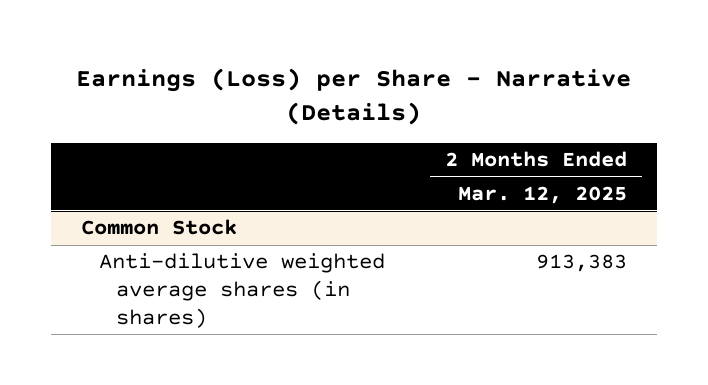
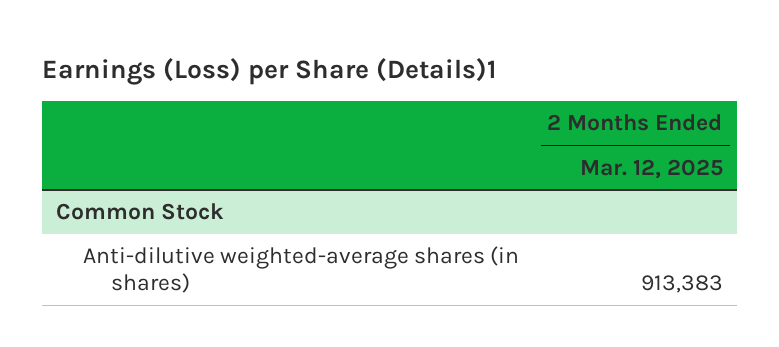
[76,67,632,126] Earnings (Loss) per Share - Narrative (Details) -> [41,57,496,85] Earnings (Loss) per Share (Details)1
[98,253,385,328] Anti-dilutive weighted average shares (in shares) -> [83,246,520,294] Anti-dilutive weighted-average shares (in shares)

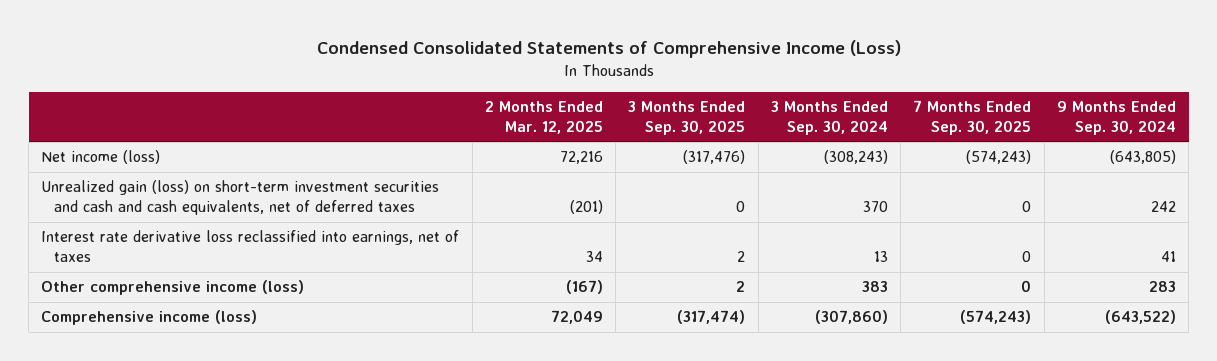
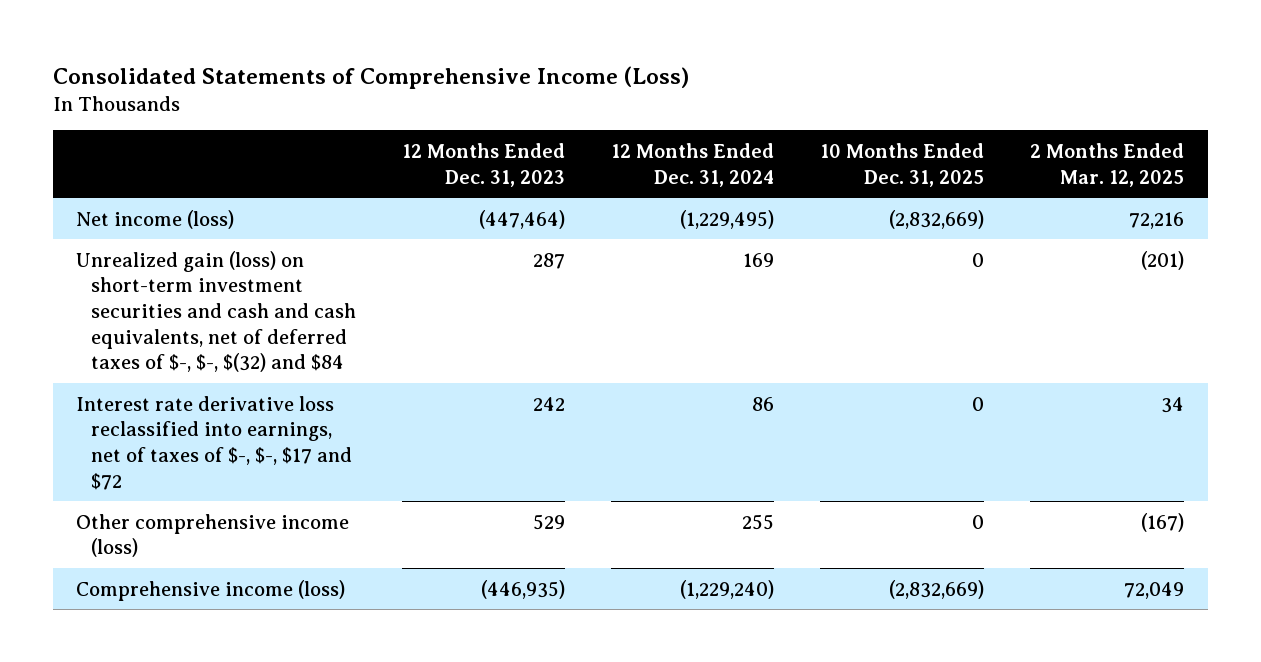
[316,39,901,58] Condensed Consolidated Statements of Comprehensive Income (Loss) -> [52,65,689,89] Consolidated Statements of Comprehensive Income (Loss)
[628,101,746,136] 3 Months Ended Sep. 30, 2025 -> none
[770,101,888,136] 3 Months Ended Sep. 30, 2024 -> none
[913,100,1032,136] 7 Months Ended Sep. 30, 2025 -> none
[1056,101,1176,136] 9 Months Ended Sep. 30, 2024 -> none
none -> [401,142,565,187] 12 Months Ended Dec. 31, 2023
none -> [611,142,775,187] 12 Months Ended Dec. 31, 2024
none -> [820,142,985,187] 10 Months Ended Dec. 31, 2025
[41,180,440,216] Unrealized gain (loss) on short-term investment securities and cash and cash equivalents, net of deferred taxes -> [76,250,356,373] Unrealized gain (loss) on short-term investment securities and cash and cash equivalents, net of deferred taxes of $-, $-, $(32) and $84
[41,230,460,263] Interest rate derivative loss reclassified into earnings, net of taxes -> [76,395,352,490] Interest rate derivative loss reclassified into earnings, net of taxes of $-, $-, $17 and $72

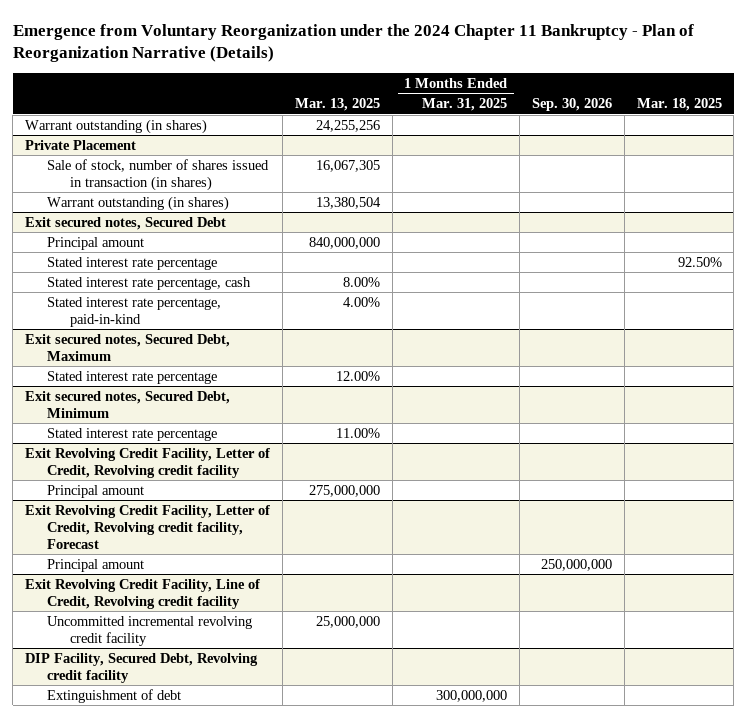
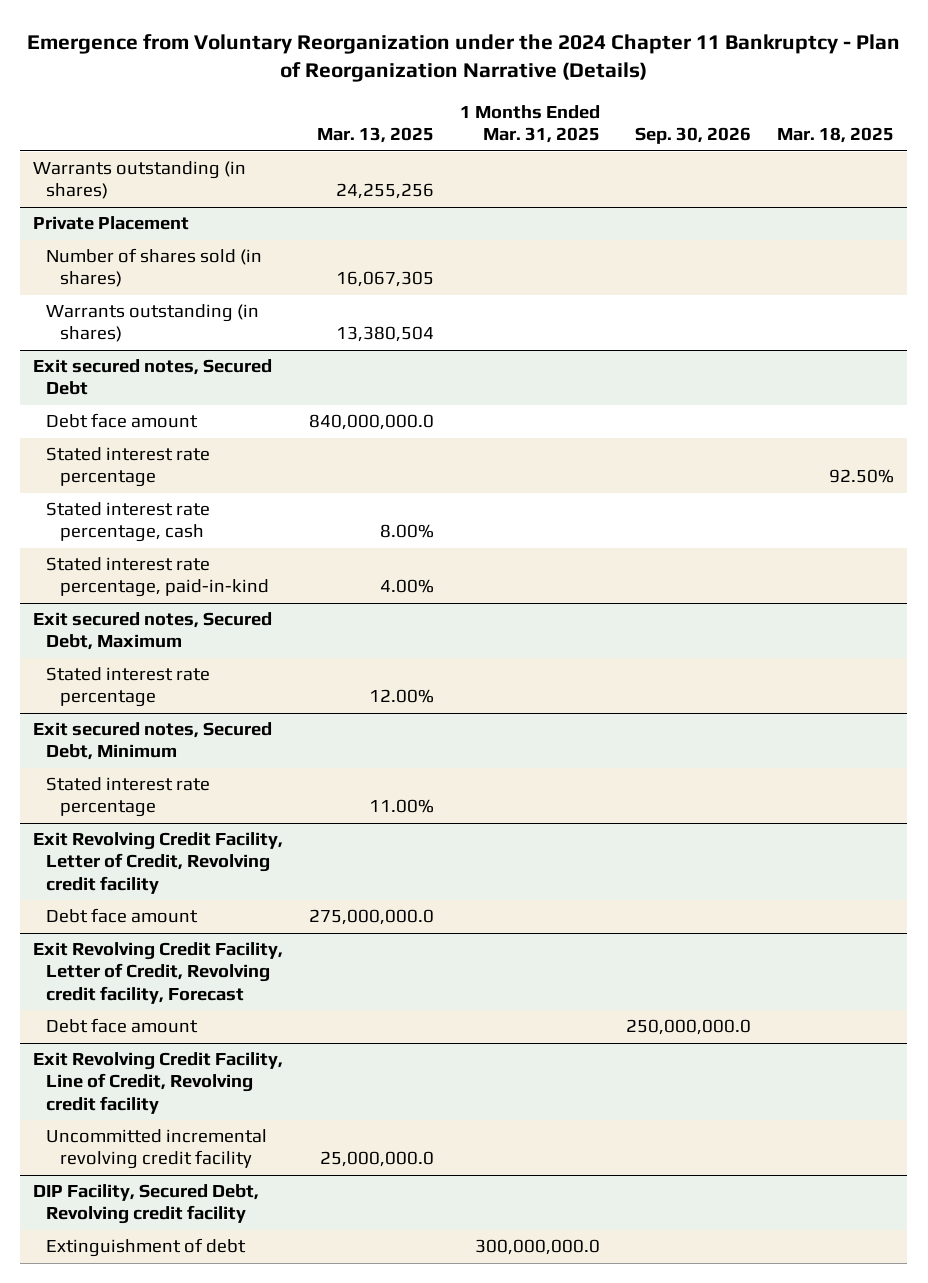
[25,118,208,134] Warrant outstanding (in shares) -> [33,161,247,200] Warrants outstanding (in shares)
[47,158,270,191] Sale of stock, number of shares issued in transaction (in shares) -> [46,248,263,288] Number of shares sold (in shares)
[47,195,230,211] Warrant outstanding (in shares) -> [46,304,260,343] Warrants outstanding (in shares)
[47,236,145,250] Principal amount -> [46,413,199,429] Debt face amount
[308,236,380,249] 840,000,000 -> [309,414,435,431] 840,000,000.0
[47,484,145,498] Principal amount -> [46,908,199,924] Debt face amount
[308,484,380,497] 275,000,000 -> [309,909,435,926] 275,000,000.0
[47,558,145,572] Principal amount -> [46,1018,199,1034] Debt face amount
[540,558,612,571] 250,000,000 -> [626,1019,752,1036] 250,000,000.0
[315,615,380,628] 25,000,000 -> [320,1151,435,1168] 25,000,000.0
[436,689,508,702] 300,000,000 -> [475,1239,601,1256] 300,000,000.0

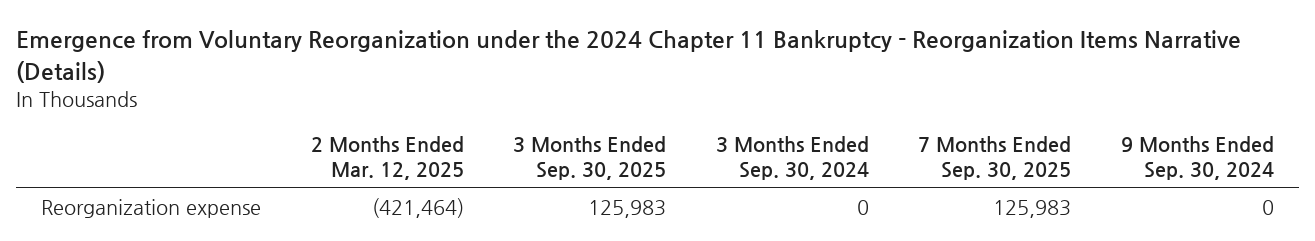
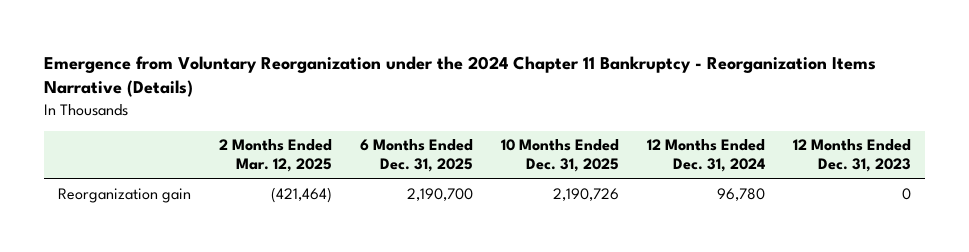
[513,136,667,180] 3 Months Ended Sep. 30, 2025 -> none
[715,136,869,180] 3 Months Ended Sep. 30, 2024 -> none
[918,136,1072,180] 7 Months Ended Sep. 30, 2025 -> none
[1120,136,1274,180] 9 Months Ended Sep. 30, 2024 -> none
none -> [360,139,474,172] 6 Months Ended Dec. 31, 2025
none -> [501,139,620,172] 10 Months Ended Dec. 31, 2025
none -> [647,139,766,172] 12 Months Ended Dec. 31, 2024
none -> [793,139,912,172] 12 Months Ended Dec. 31, 2023
[40,198,261,218] Reorganization expense -> [58,187,192,203] Reorganization gain

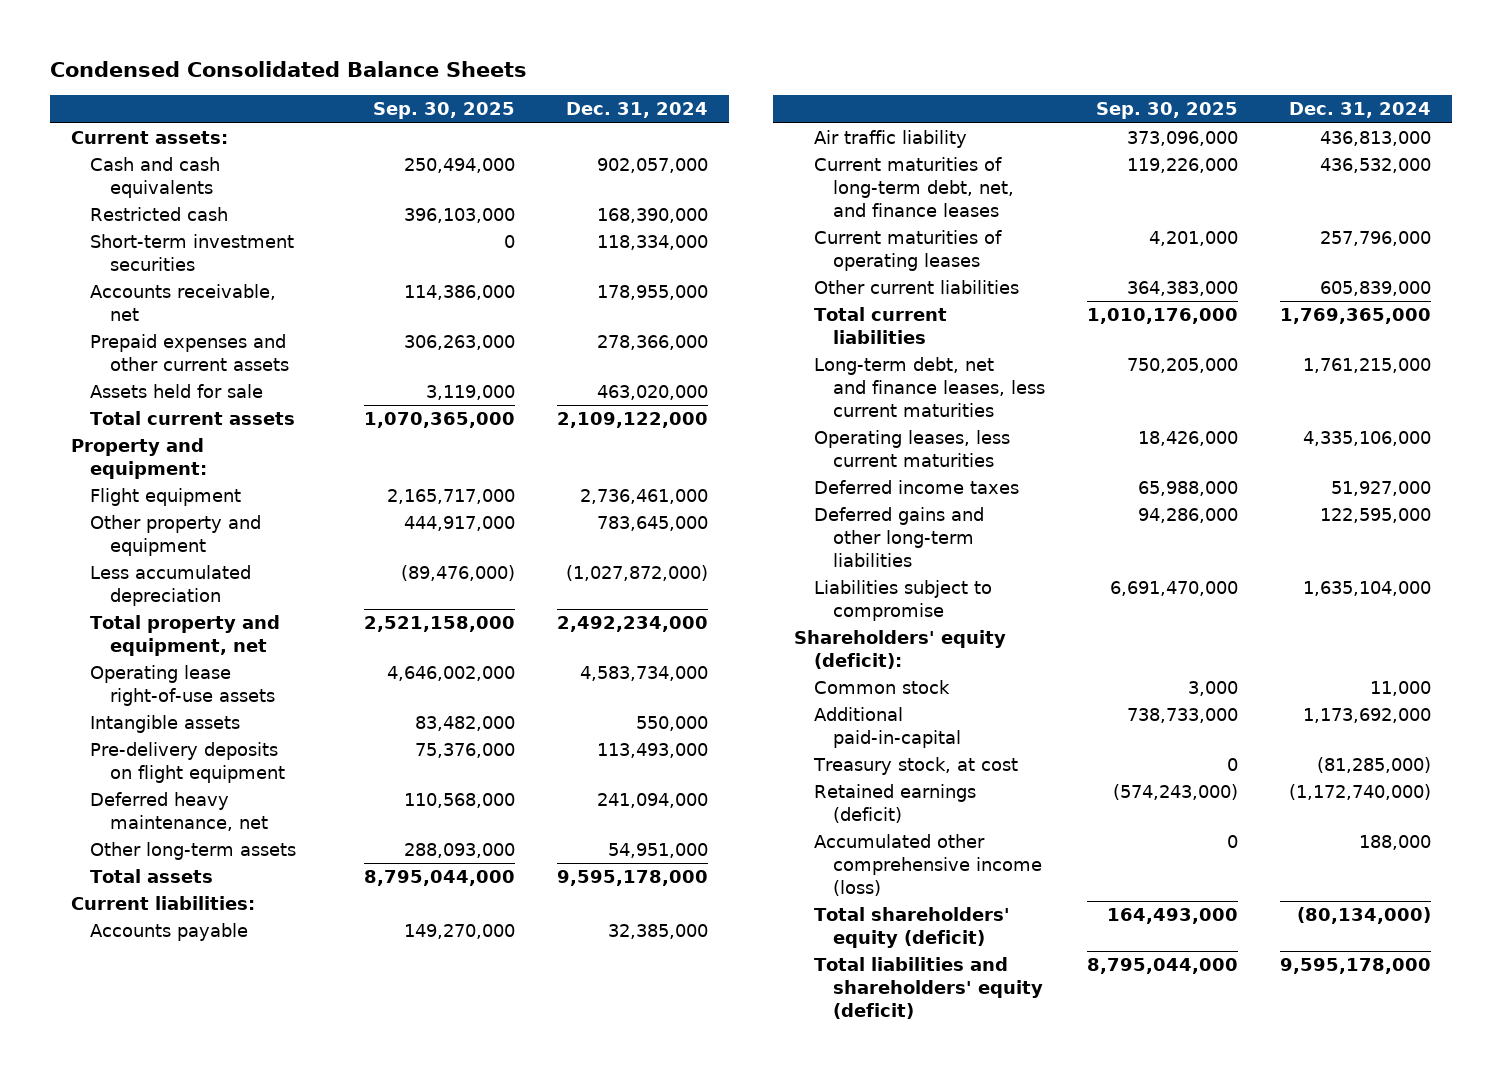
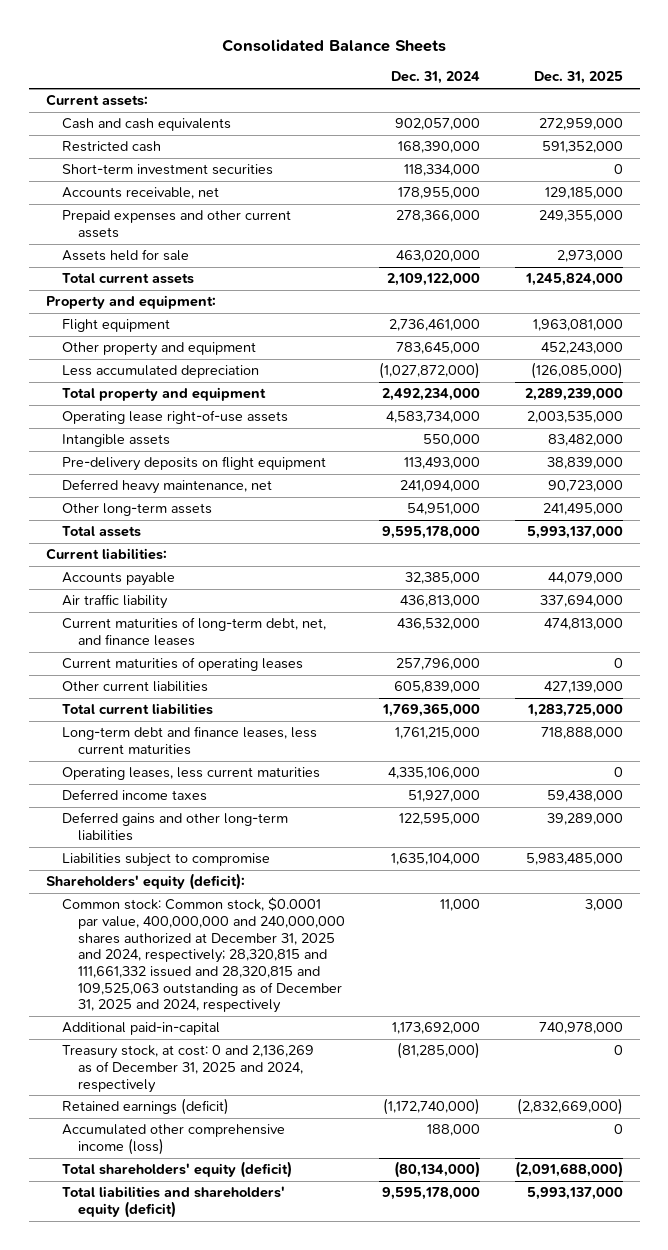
[49,61,527,78] Condensed Consolidated Balance Sheets -> [222,38,447,52] Consolidated Balance Sheets
[372,102,515,120] Sep. 30, 2025 -> none
none -> [533,71,623,85] Dec. 31, 2025
[90,615,281,656] Total property and equipment, net -> [62,387,267,402] Total property and equipment
[813,357,1046,417] Long-term debt, net and finance leases, less current maturities -> [62,726,318,755] Long-term debt and finance leases, less current maturities
[813,680,950,695] Common stock -> [62,897,346,1014] Common stock: Common stock, $0.0001 par value, 400,000,000 and 240,000,000 shares authorized at December 31, 2025 and 2024, respectively; 28,320,815 and 111,661,332 issued and 28,320,815 and 109,525,063 outstanding as of December 31, 2025 and 2024, respectively
[812,757,1018,776] Treasury stock, at cost -> [62,1045,315,1093] Treasury stock, at cost: 0 and 2,136,269 as of December 31, 2025 and 2024, respectively

